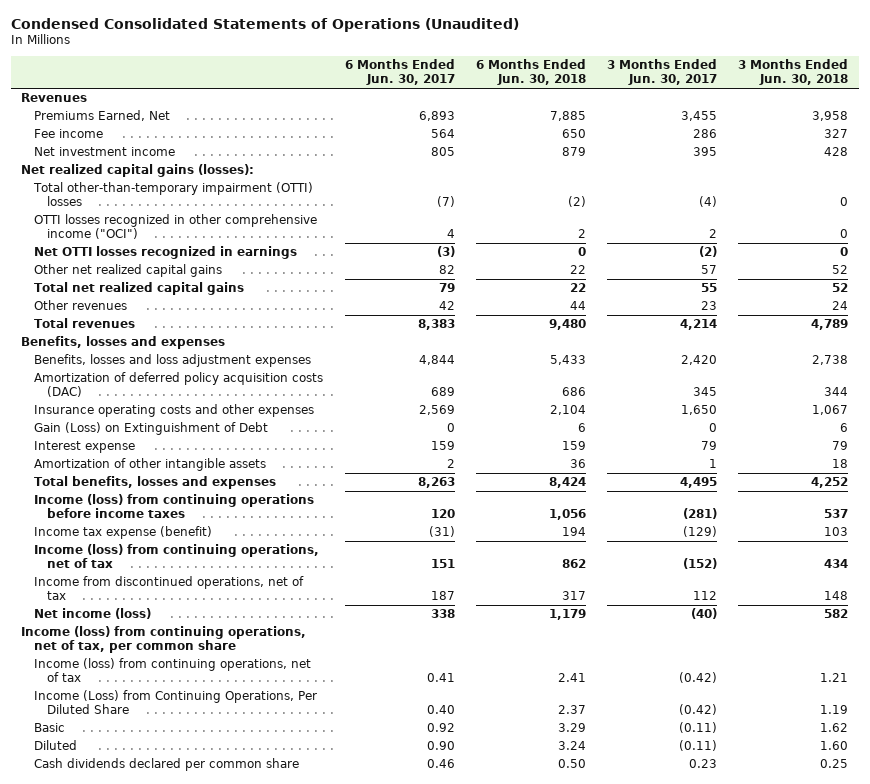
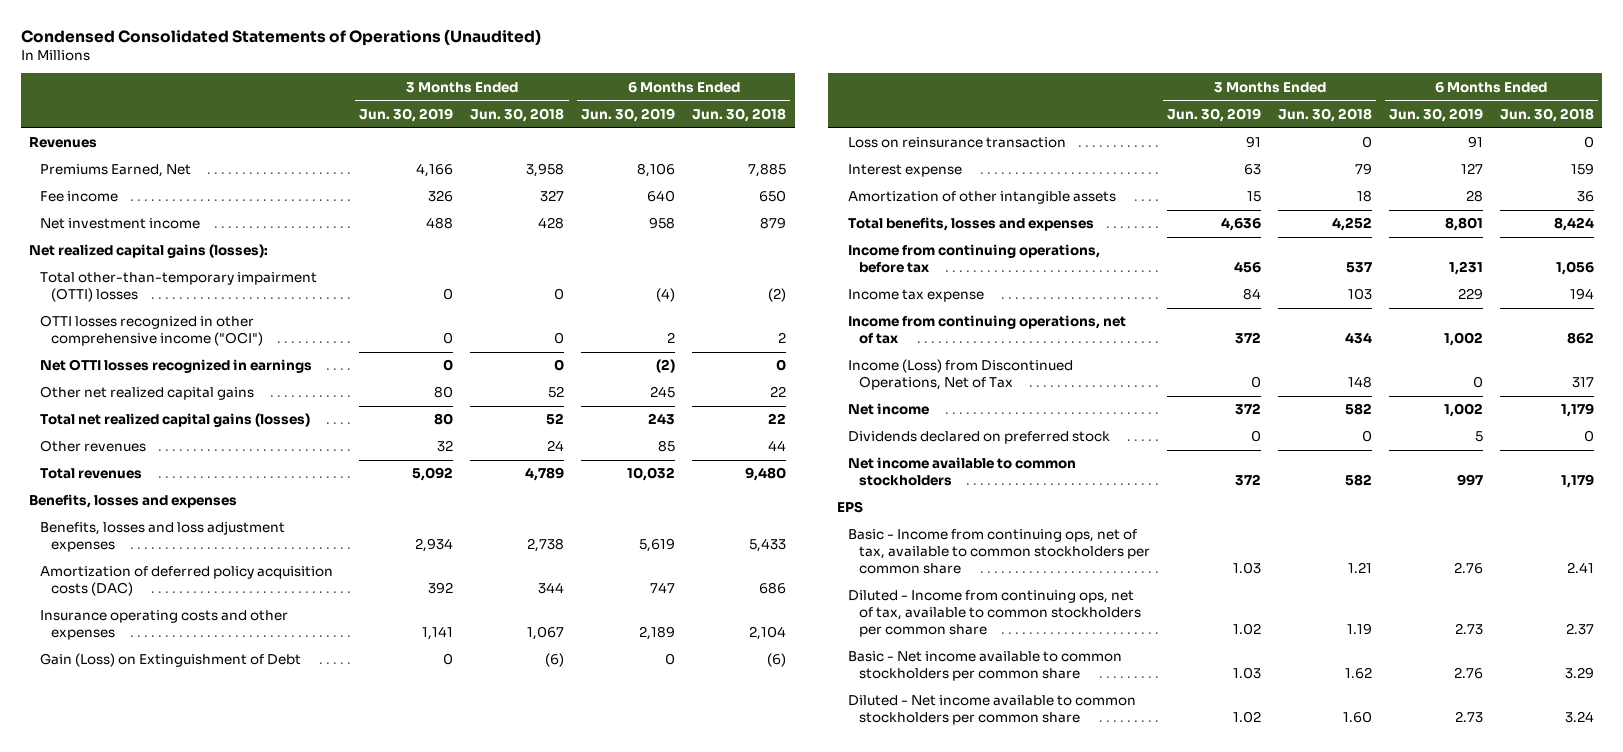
[344,59,455,86] 6 Months Ended Jun. 30, 2017 -> none
[607,59,718,86] 3 Months Ended Jun. 30, 2017 -> none
none -> [359,108,454,123] Jun. 30, 2019
none -> [581,108,676,123] Jun. 30, 2019
[34,282,245,296] Total net realized capital gains -> [40,413,311,428] Total net realized capital gains (losses)
[577,423,586,433] 6 -> [767,653,787,668] (6)
[840,423,849,433] 6 -> [545,653,565,668] (6)
none -> [848,137,1067,149] Loss on reinsurance transaction
[34,758,300,772] Cash dividends declared per common share -> none
[34,494,315,519] Income (loss) from continuing operations before income taxes -> [848,244,1101,274] Income from continuing operations, before tax
[34,526,213,540] Income tax expense (benefit) -> [848,289,985,303] Income tax expense
[34,544,320,569] Income (loss) from continuing operations, net of tax -> [848,315,1127,345] Income from continuing operations, net of tax
[34,576,305,601] Income from discontinued operations, net of tax -> [848,359,1074,391] Income (Loss) from Discontinued Operations, Net of Tax
[34,608,152,620] Net income (loss) -> [848,403,930,416] Net income
none -> [848,431,1111,445] Dividends declared on preferred stock
none -> [848,457,1077,487] Net income available to common stockholders
[21,626,307,654] Income (loss) from continuing operations, net of tax, per common share -> [836,501,863,514] EPS
[34,658,312,683] Income (loss) from continuing operations, net of tax -> [848,529,1151,575] Basic - Income from continuing ops, net of tax, available to common stockholders per common share
[34,690,318,715] Income (Loss) from Continuing Operations, Per Diluted Share -> [848,590,1142,638] Diluted - Income from continuing ops, net of tax, available to common stockholders per common share
[34,723,66,733] Basic -> [848,651,1123,682] Basic - Net income available to common stockholders per common share
[34,740,78,751] Diluted -> [848,695,1137,726] Diluted - Net income available to common stockholders per common share

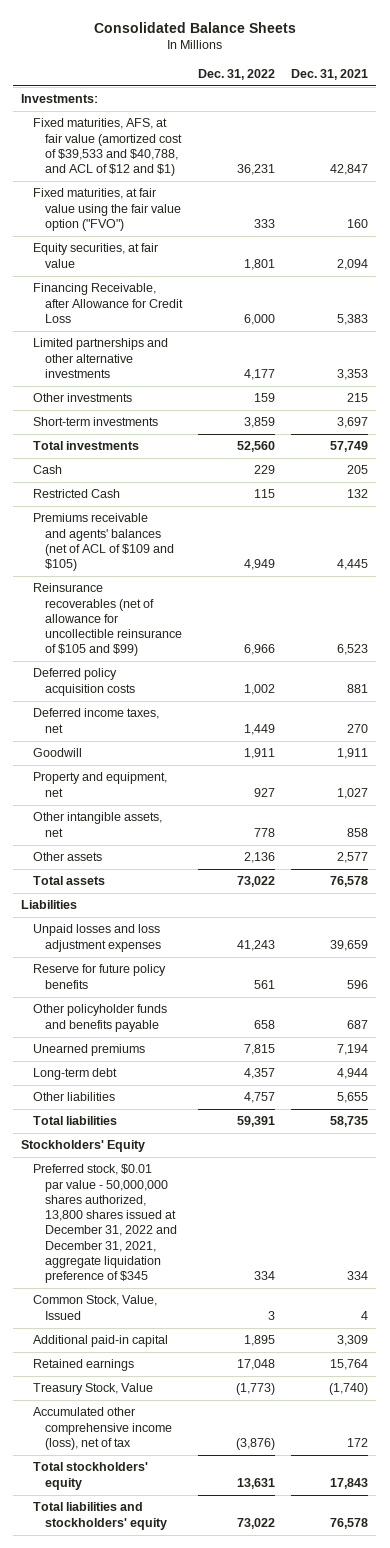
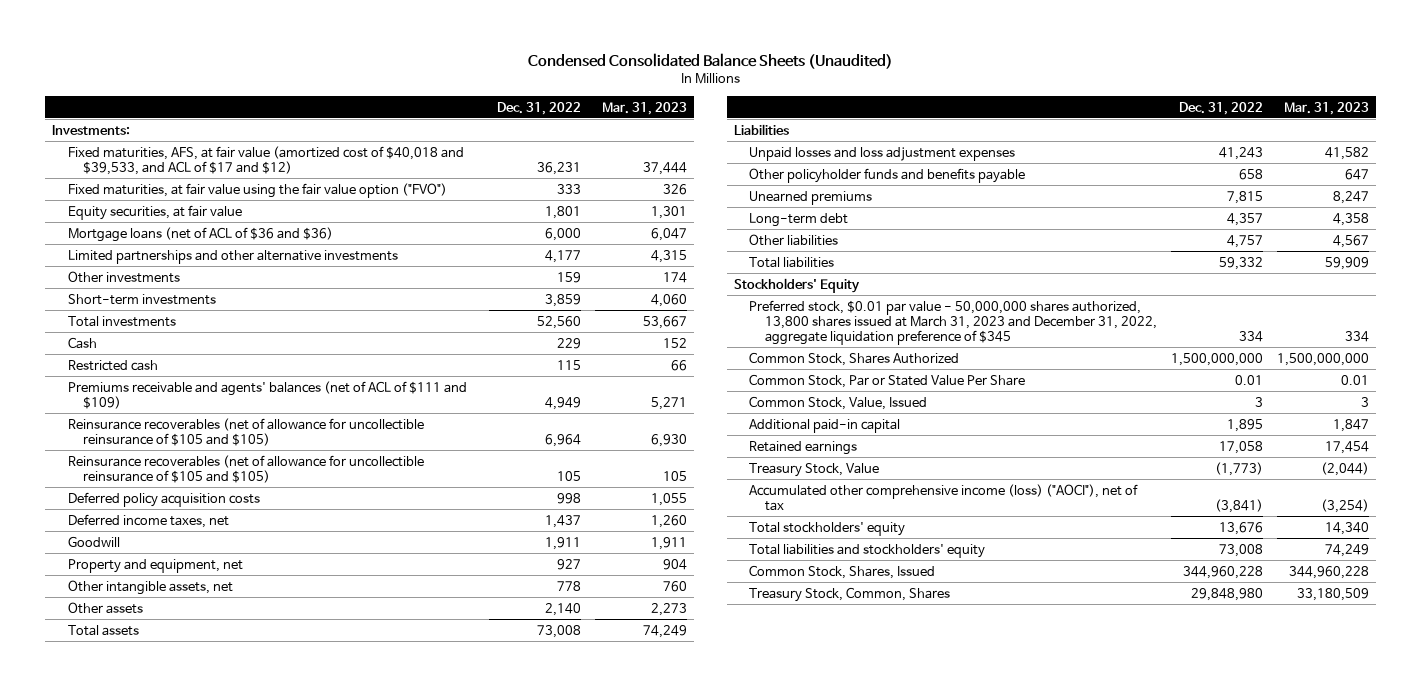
[93,21,296,33] Consolidated Balance Sheets -> [527,52,893,69] Condensed Consolidated Balance Sheets (Unaudited)
[291,68,369,80] Dec. 31, 2021 -> none
none -> [602,101,688,115] Mar. 31, 2023
[33,118,183,177] Fixed maturities, AFS, at fair value (amortized cost of $39,533 and $40,788, and ACL of $12 and $1) -> [67,145,464,175] Fixed maturities, AFS, at fair value (amortized cost of $40,018 and $39,533, and ACL of $17 and $12)
[33,283,184,323] Financing Receivable, after Allowance for Credit Loss -> [67,226,333,242] Mortgage loans (net of ACL of $36 and $36)
[33,489,121,499] Restricted Cash -> [67,359,158,371] Restricted cash
[33,513,175,572] Premiums receivable and agents' balances (net of ACL of $109 and $105) -> [67,380,467,409] Premiums receivable and agents' balances (net of ACL of $111 and $109)
[33,583,183,657] Reinsurance recoverables (net of allowance for uncollectible reinsurance of $105 and $99) -> [67,417,424,446] Reinsurance recoverables (net of allowance for uncollectible reinsurance of $105 and $105)
[244,644,276,656] 6,966 -> [545,433,582,447] 6,964
none -> [67,454,424,483] Reinsurance recoverables (net of allowance for uncollectible reinsurance of $105 and $105)
[244,683,276,695] 1,002 -> [557,492,582,504] 998
[244,723,276,735] 1,449 -> [545,514,582,528] 1,437
[244,852,276,864] 2,136 -> [545,602,582,616] 2,140
[237,876,276,888] 73,022 -> [537,624,582,638] 73,008
[33,964,167,989] Reserve for future policy benefits -> none
[237,1116,276,1128] 59,391 -> [1218,256,1263,270] 59,332
[33,1164,178,1284] Preferred stock, $0.01 par value - 50,000,000 shares authorized, 13,800 shares issued at December 31, 2022 and December 31, 2021, aggregate liquidation preference of $345 -> [749,299,1157,345] Preferred stock, $0.01 par value - 50,000,000 shares authorized, 13,800 shares issued at March 31, 2023 and December 31, 2022, aggregate liquidation preference of $345
none -> [749,351,960,366] Common Stock, Shares Authorized
none -> [749,373,1026,388] Common Stock, Par or Stated Value Per Share
[237,1359,276,1371] 17,048 -> [1218,440,1263,454] 17,058
[33,1407,173,1450] Accumulated other comprehensive income (loss), net of tax -> [749,483,1139,511] Accumulated other comprehensive income (loss) ("AOCI"), net of tax
[236,1437,276,1450] (3,876) -> [1214,498,1263,513] (3,841)
[237,1477,276,1489] 13,631 -> [1218,521,1263,535] 13,676
[237,1517,276,1529] 73,022 -> [1218,543,1263,557] 73,008
none -> [749,564,936,579] Common Stock, Shares, Issued
none -> [749,586,951,602] Treasury Stock, Common, Shares

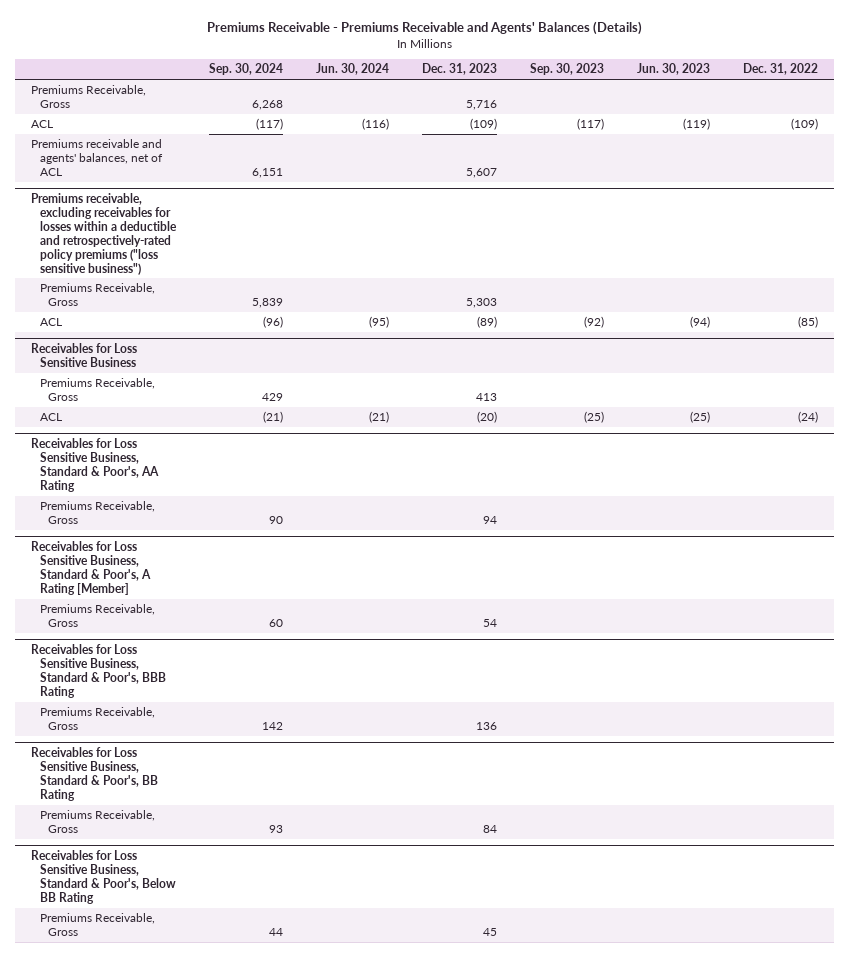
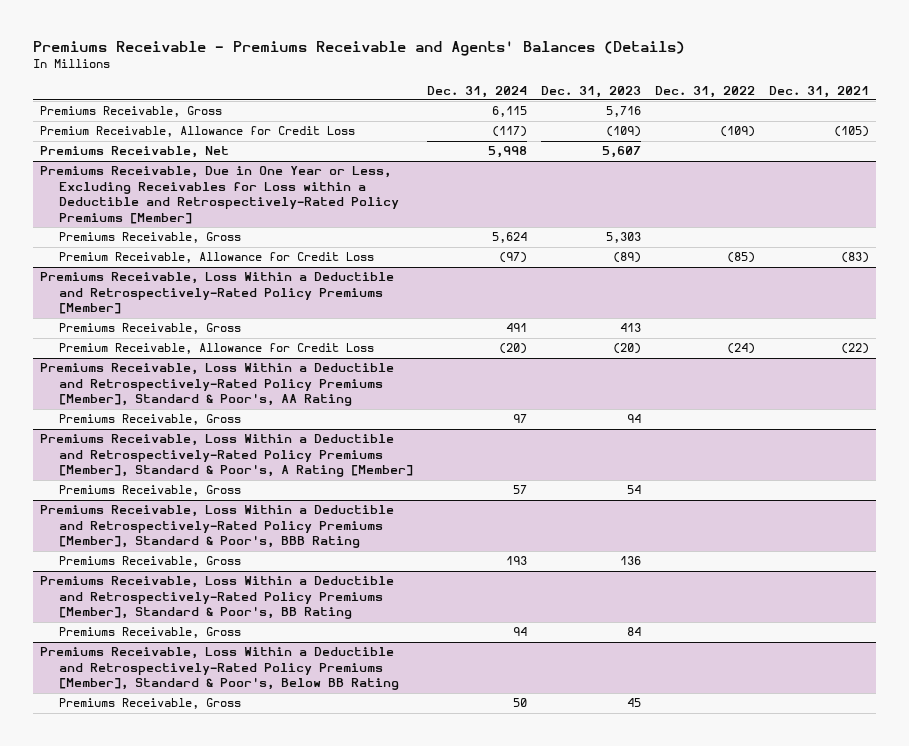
[208,63,283,76] Sep. 30, 2024 -> none
[315,63,389,76] Jun. 30, 2024 -> none
[529,63,604,76] Sep. 30, 2023 -> none
[636,63,710,76] Jun. 30, 2023 -> none
none -> [426,85,527,98] Dec. 31, 2024
none -> [768,85,869,98] Dec. 31, 2021
[31,120,54,129] ACL -> [39,126,355,138] Premium Receivable, Allowance for Credit Loss
[31,139,163,176] Premiums receivable and agents' balances, net of ACL -> [39,146,229,159] Premiums Receivable, Net
[31,193,177,275] Premiums receivable, excluding receivables for losses within a deductible and retrospectively-rated policy premiums ("loss sensitive business") -> [39,166,399,224] Premiums Receivable, Due in One Year or Less, Excluding Receivables for Loss within a Deductible and Retrospectively-Rated Policy Premiums [Member]
[39,318,62,327] ACL -> [58,252,374,264] Premium Receivable, Allowance for Credit Loss
[31,343,138,367] Receivables for Loss Sensitive Business -> [39,272,394,315] Premiums Receivable, Loss Within a Deductible and Retrospectively-Rated Policy Premiums [Member]
[31,438,159,492] Receivables for Loss Sensitive Business, Standard & Poor's, AA Rating -> none
[39,413,62,422] ACL -> [58,343,374,355] Premium Receivable, Allowance for Credit Loss
none -> [39,363,394,407] Premiums Receivable, Loss Within a Deductible and Retrospectively-Rated Policy Premiums [Member], Standard & Poor's, AA Rating
[31,541,151,595] Receivables for Loss Sensitive Business, Standard & Poor's, A Rating [Member] -> none
none -> [39,434,413,478] Premiums Receivable, Loss Within a Deductible and Retrospectively-Rated Policy Premiums [Member], Standard & Poor's, A Rating [Member]
[31,644,166,698] Receivables for Loss Sensitive Business, Standard & Poor's, BBB Rating -> none
none -> [39,505,394,549] Premiums Receivable, Loss Within a Deductible and Retrospectively-Rated Policy Premiums [Member], Standard & Poor's, BBB Rating
[31,747,158,801] Receivables for Loss Sensitive Business, Standard & Poor's, BB Rating -> none
none -> [39,576,394,620] Premiums Receivable, Loss Within a Deductible and Retrospectively-Rated Policy Premiums [Member], Standard & Poor's, BB Rating
[31,850,176,904] Receivables for Loss Sensitive Business, Standard & Poor's, Below BB Rating -> none
none -> [39,647,399,691] Premiums Receivable, Loss Within a Deductible and Retrospectively-Rated Policy Premiums [Member], Standard & Poor's, Below BB Rating

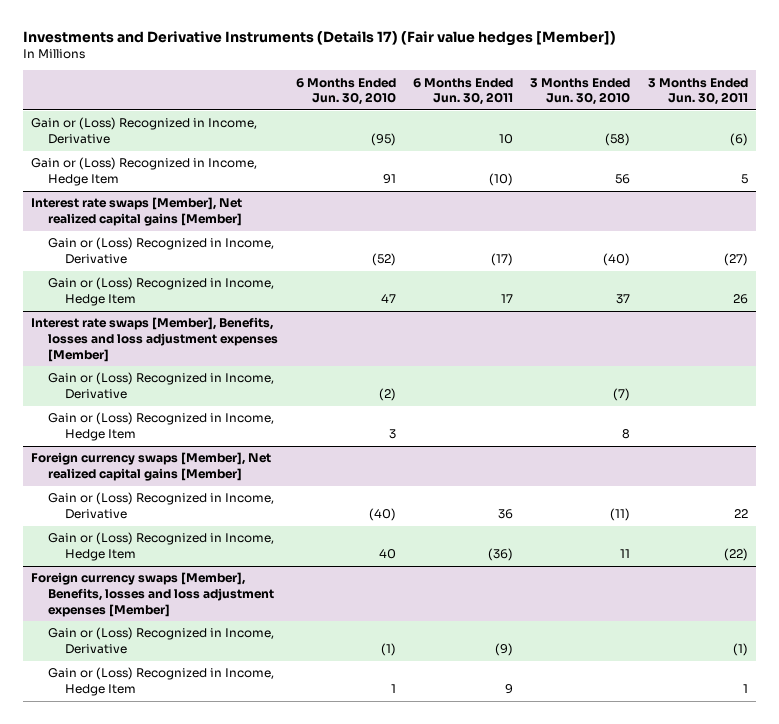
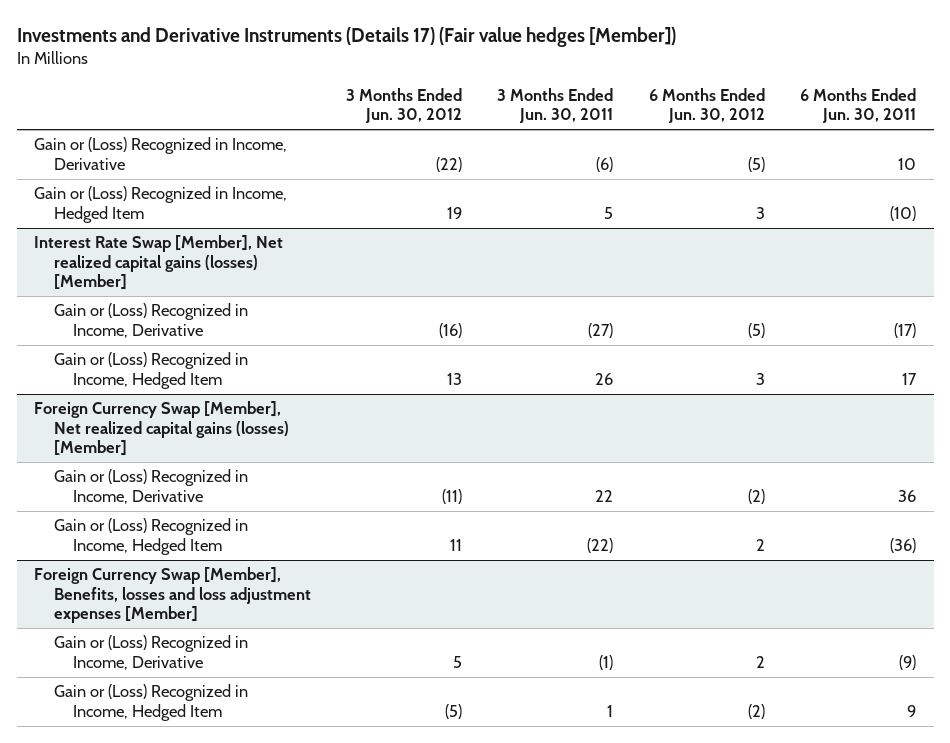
[295,77,396,106] 6 Months Ended Jun. 30, 2010 -> none
[530,77,631,106] 3 Months Ended Jun. 30, 2010 -> none
none -> [345,87,462,124] 3 Months Ended Jun. 30, 2012
none -> [648,87,765,124] 6 Months Ended Jun. 30, 2012
[31,157,258,187] Gain or (Loss) Recognized in Income, Hedge Item -> [34,186,288,223] Gain or (Loss) Recognized in Income, Hedged Item
[31,197,243,227] Interest rate swaps [Member], Net realized capital gains [Member] -> [34,235,284,291] Interest Rate Swap [Member], Net realized capital gains (losses) [Member]
[31,317,279,362] Interest rate swaps [Member], Benefits, losses and loss adjustment expenses [Member] -> none
[48,372,275,400] Gain or (Loss) Recognized in Income, Derivative -> none
[48,412,275,442] Gain or (Loss) Recognized in Income, Hedge Item -> none
[48,277,275,307] Gain or (Loss) Recognized in Income, Hedge Item -> [53,352,248,389] Gain or (Loss) Recognized in Income, Hedged Item
[31,452,272,482] Foreign currency swaps [Member], Net realized capital gains [Member] -> [34,401,289,457] Foreign Currency Swap [Member], Net realized capital gains (losses) [Member]
[48,532,275,562] Gain or (Loss) Recognized in Income, Hedge Item -> [53,518,248,555] Gain or (Loss) Recognized in Income, Hedged Item
[31,572,275,617] Foreign currency swaps [Member], Benefits, losses and loss adjustment expenses [Member] -> [34,567,311,624] Foreign Currency Swap [Member], Benefits, losses and loss adjustment expenses [Member]
[48,667,275,697] Gain or (Loss) Recognized in Income, Hedge Item -> [53,684,248,721] Gain or (Loss) Recognized in Income, Hedged Item

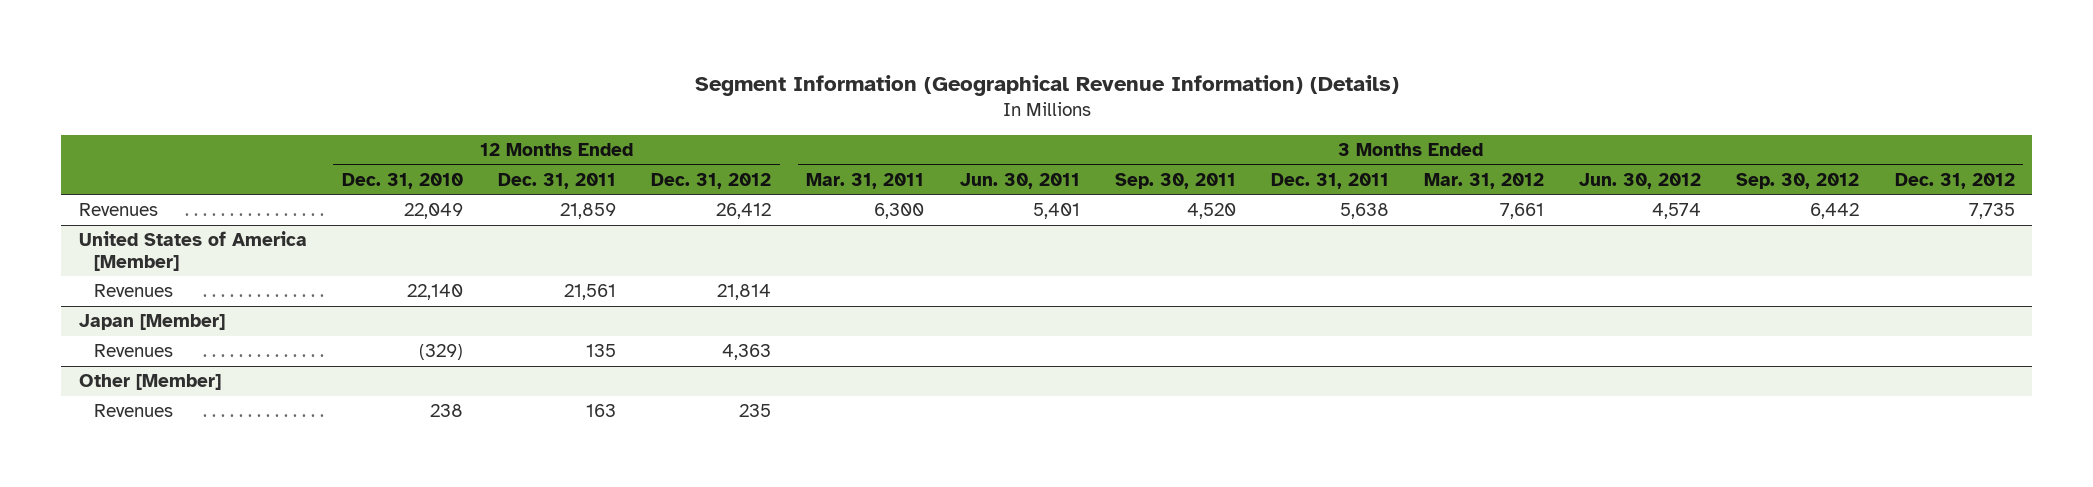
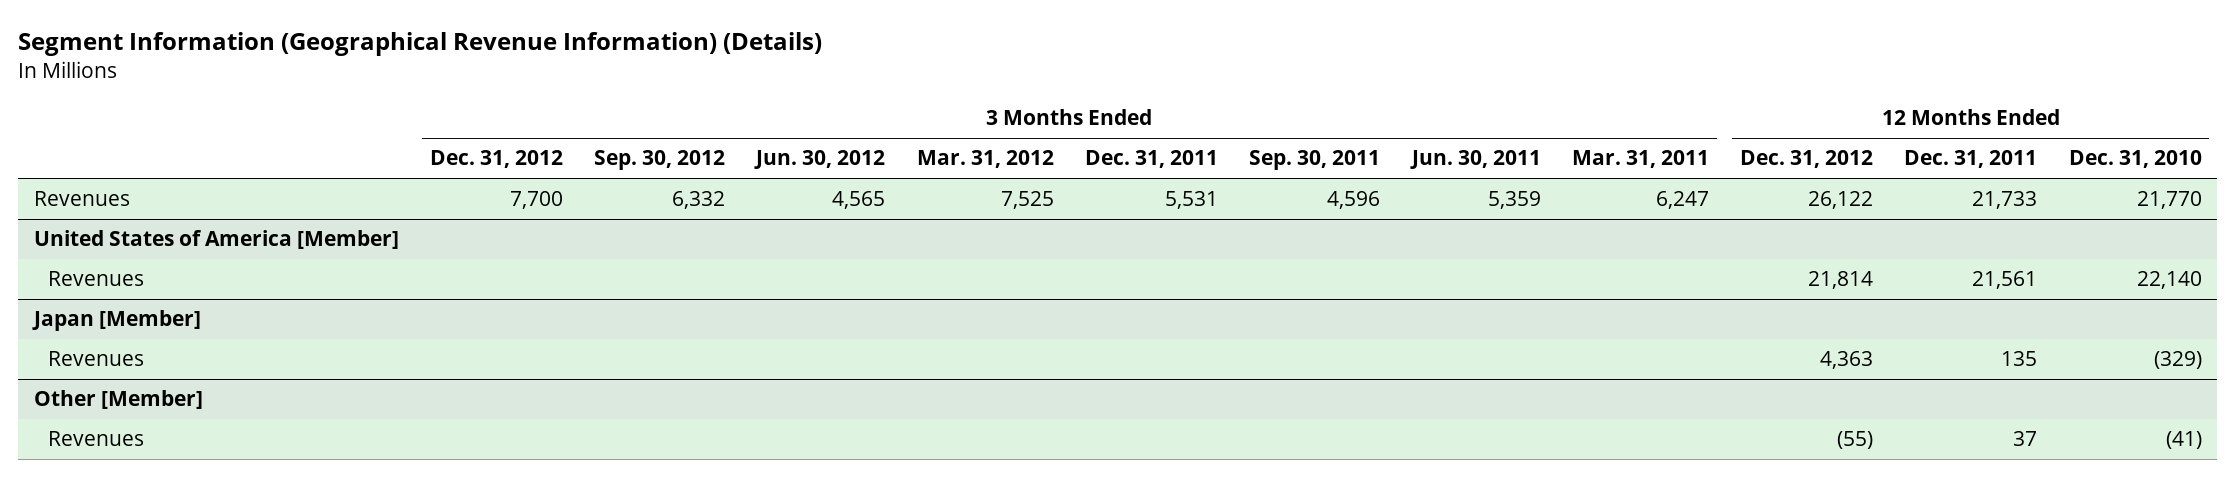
[404,203,464,220] 22,049 -> [2136,191,2202,210] 21,770
[560,203,617,220] 21,859 -> [1972,191,2038,210] 21,733
[716,203,772,220] 26,412 -> [1808,191,1874,210] 26,122
[874,203,925,220] 6,300 -> [1655,191,1709,210] 6,247
[1032,203,1080,220] 5,401 -> [1487,191,1541,210] 5,359
[1186,203,1236,220] 4,520 -> [1327,191,1381,210] 4,596
[1339,203,1389,220] 5,638 -> [1164,191,1218,210] 5,531
[1500,203,1545,220] 7,661 -> [1000,191,1054,210] 7,525
[1652,203,1702,220] 4,574 -> [832,191,886,210] 4,565
[1810,203,1860,220] 6,442 -> [672,191,726,210] 6,332
[1968,203,2015,220] 7,735 -> [509,191,563,210] 7,700
[430,404,464,418] 238 -> [2165,431,2202,450] (41)
[586,404,617,418] 163 -> [2013,431,2038,447] 37
[739,404,772,418] 235 -> [1837,431,1874,450] (55)

